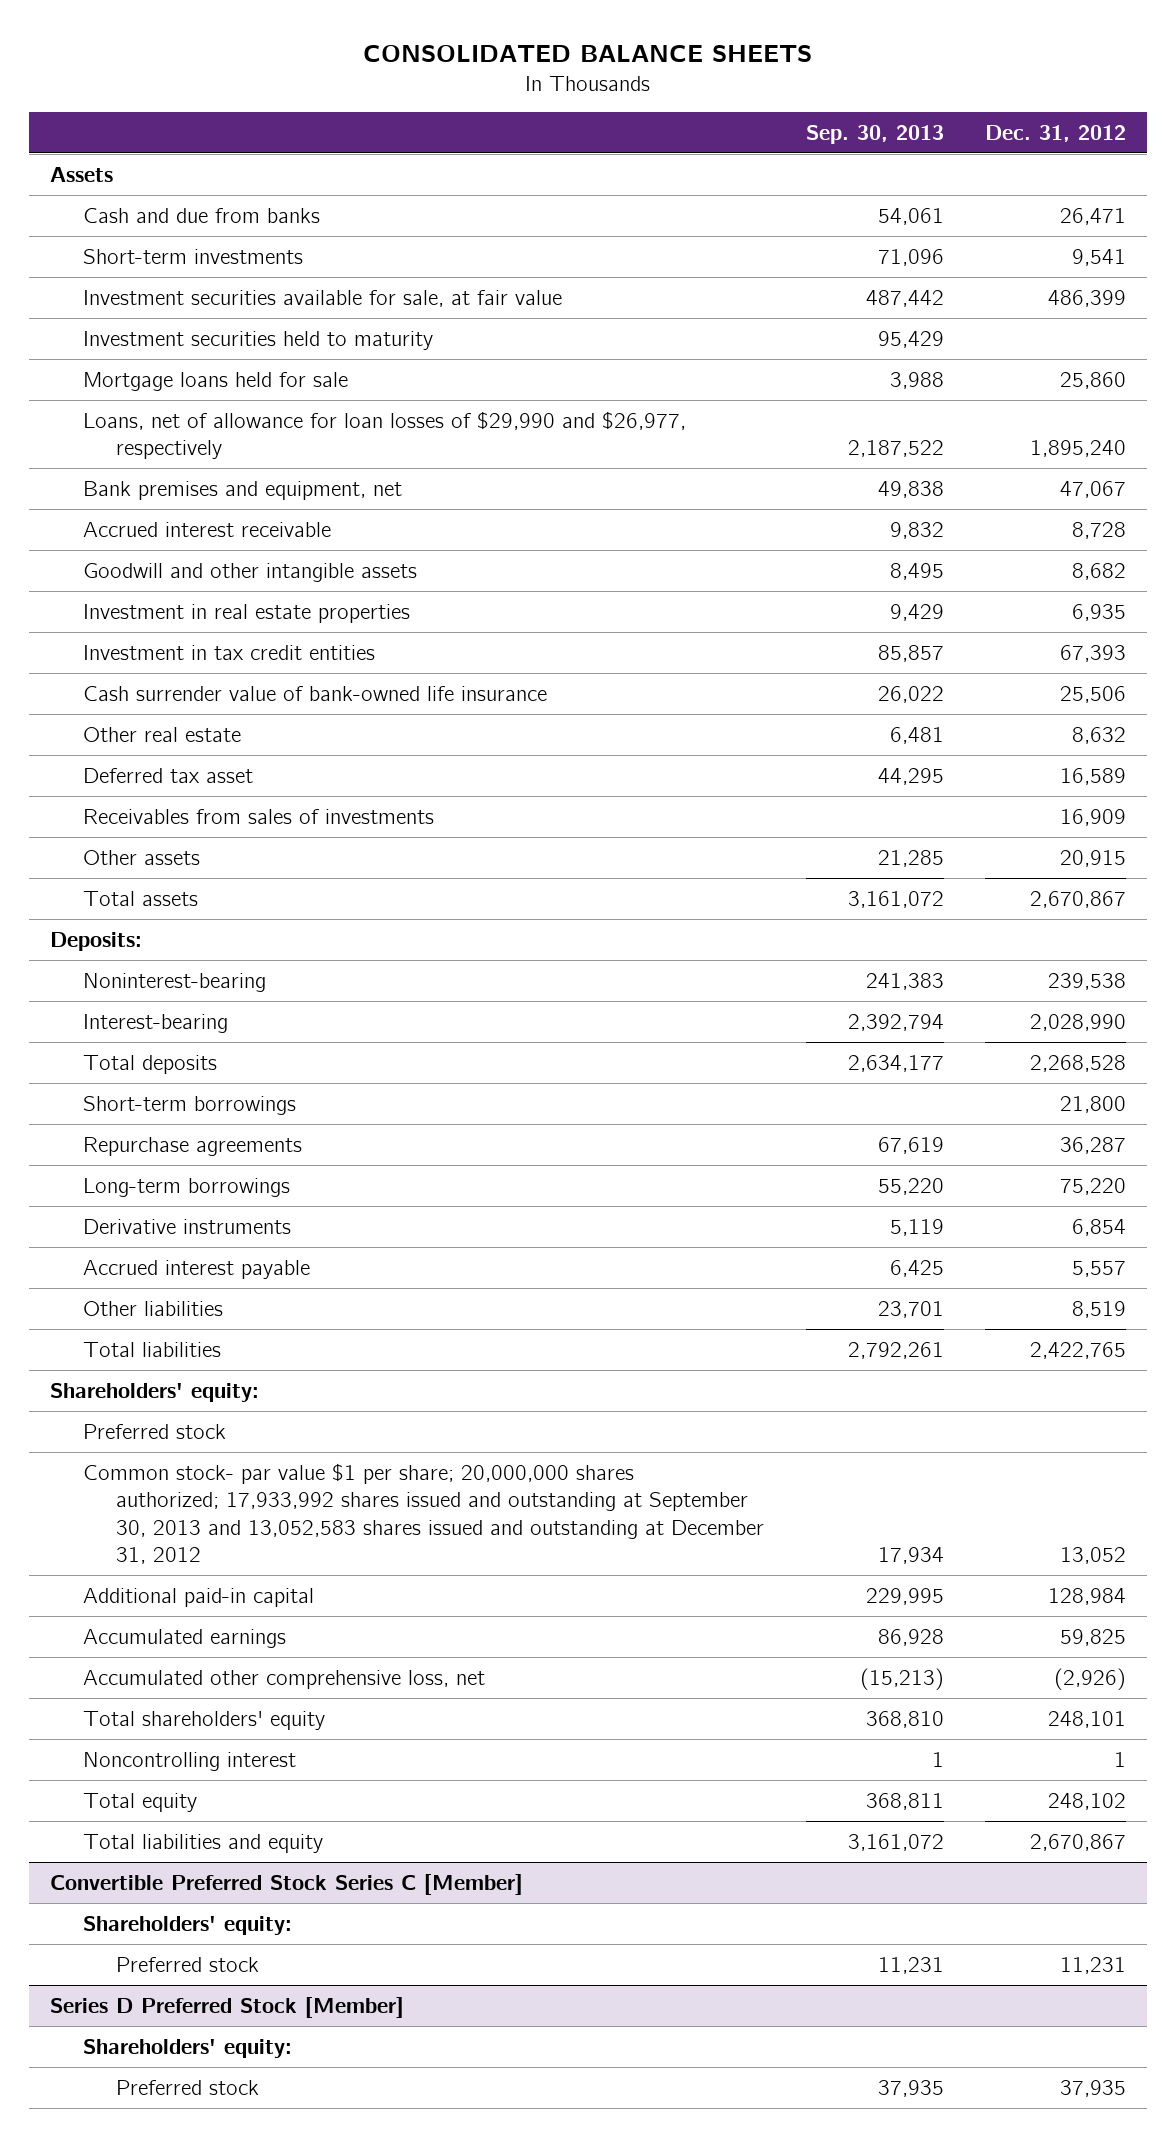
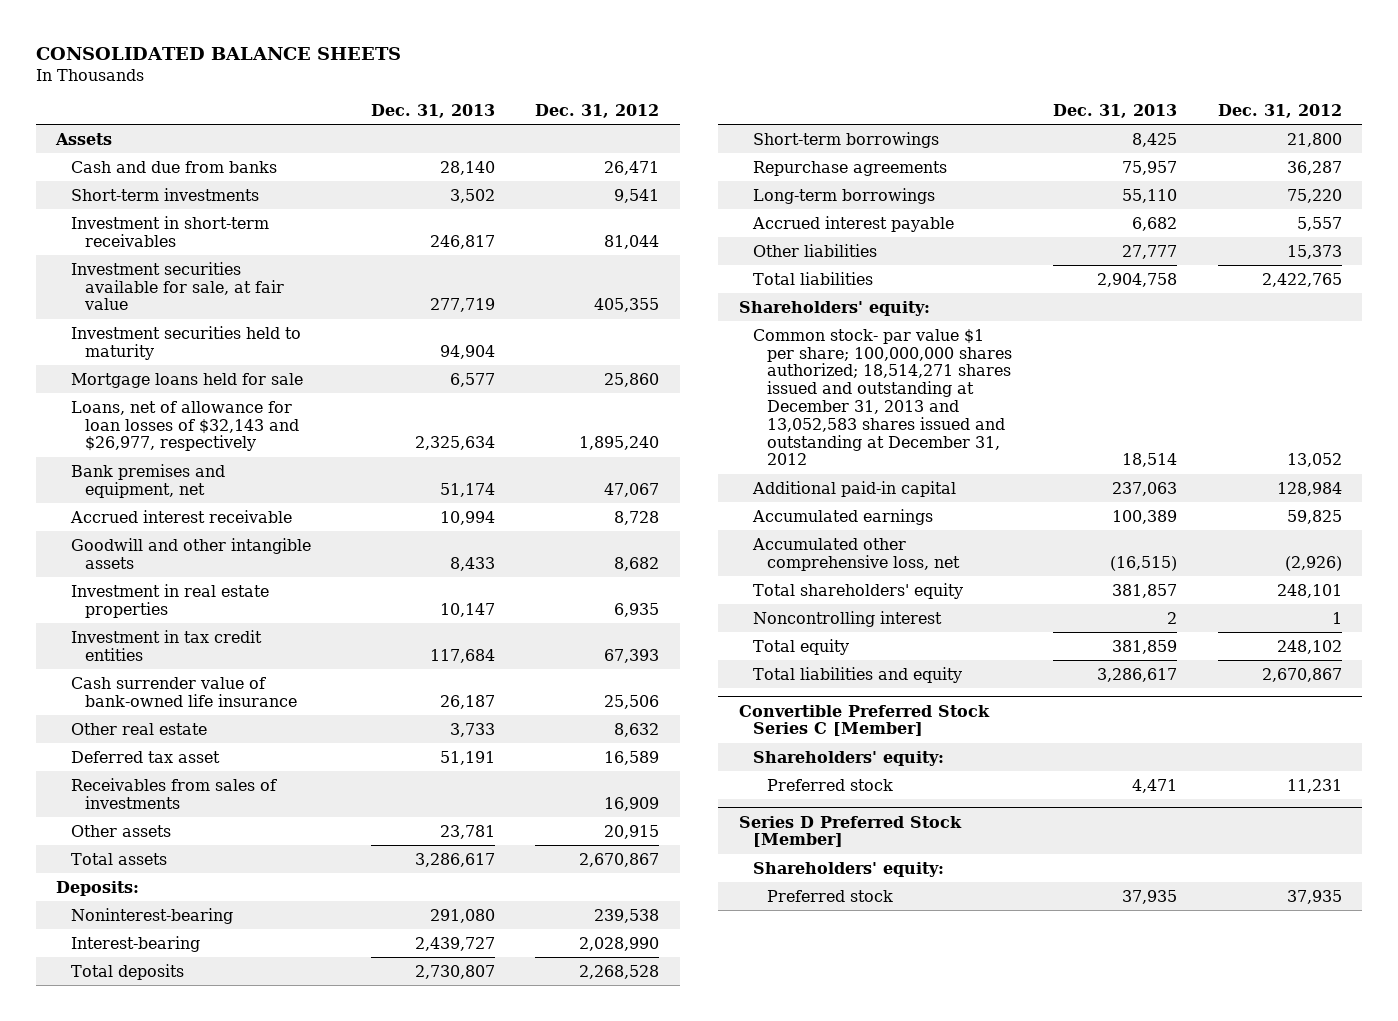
[805,124,944,144] Sep. 30, 2013 -> none
none -> [370,103,495,118] Dec. 31, 2013
none -> [70,215,269,247] Investment in short-term receivables
[1048,289,1127,307] 486,399 -> [594,298,660,313] 405,355
[83,410,687,460] Loans, net of allowance for loan losses of $29,990 and $26,977, respectively -> [70,400,300,452] Loans, net of allowance for loan losses of $32,143 and $26,977, respectively
[83,1218,292,1234] Derivative instruments -> none
[1072,1300,1127,1318] 8,519 -> [1286,244,1342,259] 15,373
[83,1423,227,1439] Preferred stock -> none
[83,1462,765,1565] Common stock- par value $1 per share; 20,000,000 shares authorized; 17,933,992 shares issued and outstanding at September 30, 2013 and 13,052,583 shares issued and outstanding at December 31, 2012 -> [752,328,1013,466] Common stock- par value $1 per share; 100,000,000 shares authorized; 18,514,271 shares issued and outstanding at December 31, 2013 and 13,052,583 shares issued and outstanding at December 31, 2012

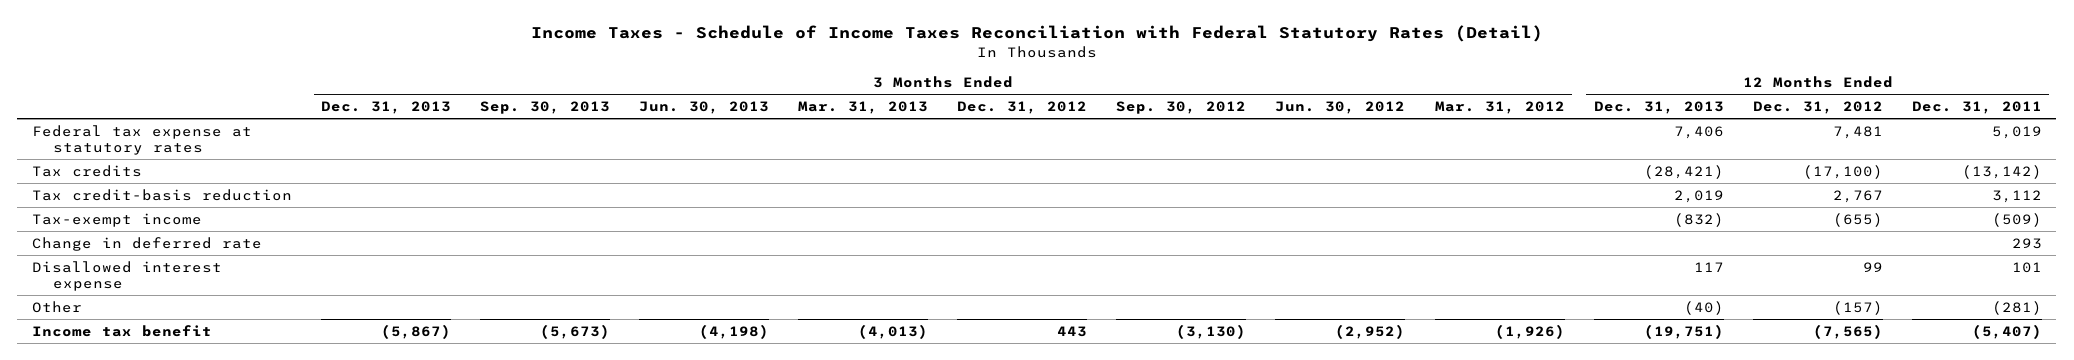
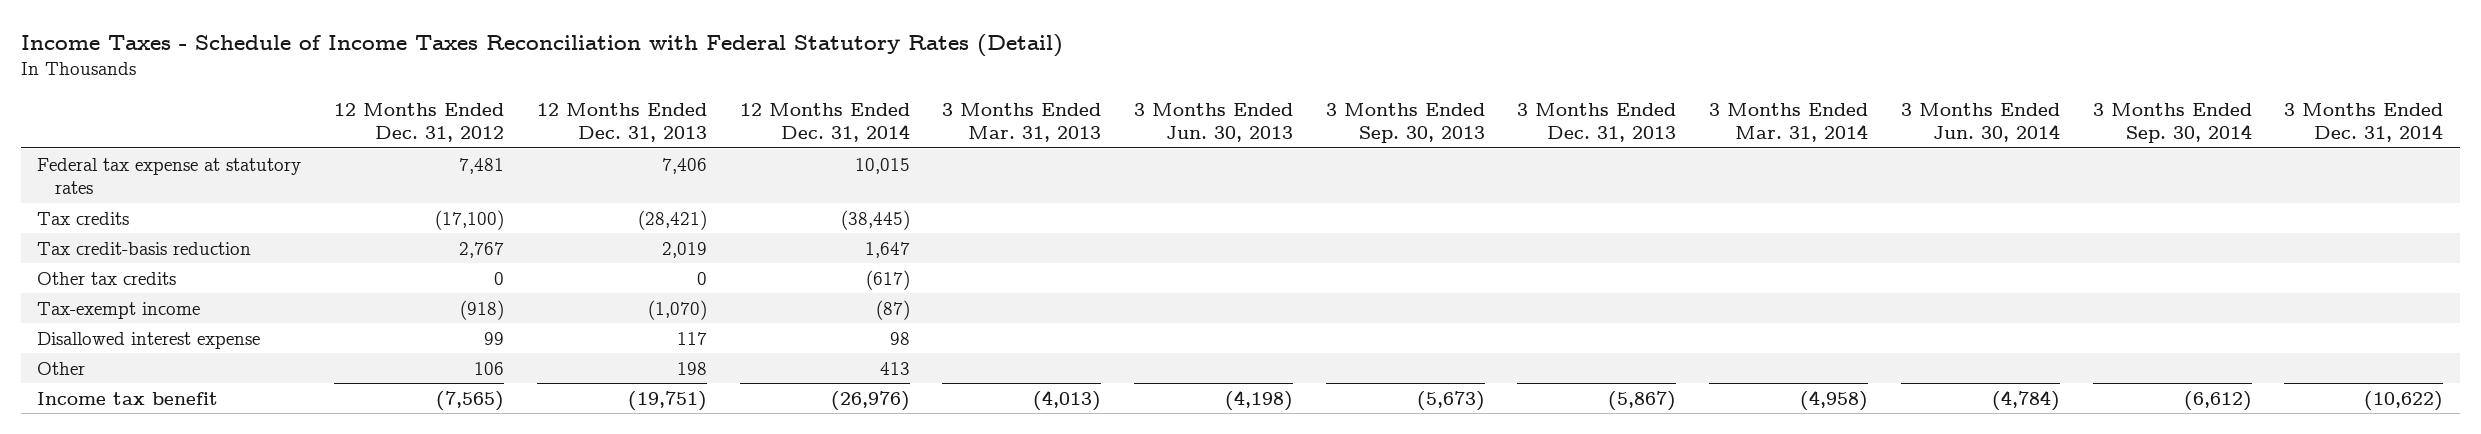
[957,101,1088,115] Dec. 31, 2012 -> none
[1116,101,1247,115] Sep. 30, 2012 -> none
[1275,101,1406,115] Jun. 30, 2012 -> none
[1434,101,1565,115] Mar. 31, 2012 -> none
[1911,101,2042,115] Dec. 31, 2011 -> none
none -> [739,102,910,143] 12 Months Ended Dec. 31, 2014
none -> [1709,102,1869,143] 3 Months Ended Mar. 31, 2014
none -> [1900,102,2060,143] 3 Months Ended Jun. 30, 2014
none -> [2092,102,2252,144] 3 Months Ended Sep. 30, 2014
none -> [2284,102,2444,143] 3 Months Ended Dec. 31, 2014
[31,236,262,251] Change in deferred rate -> none
none -> [37,271,177,285] Other tax credits
[1673,212,1724,227] (832) -> [647,299,707,320] (1,070)
[1832,212,1883,227] (655) -> [460,299,505,320] (918)
[1683,300,1724,315] (40) -> [676,361,707,375] 198
[1832,300,1883,315] (157) -> [474,361,505,375] 106

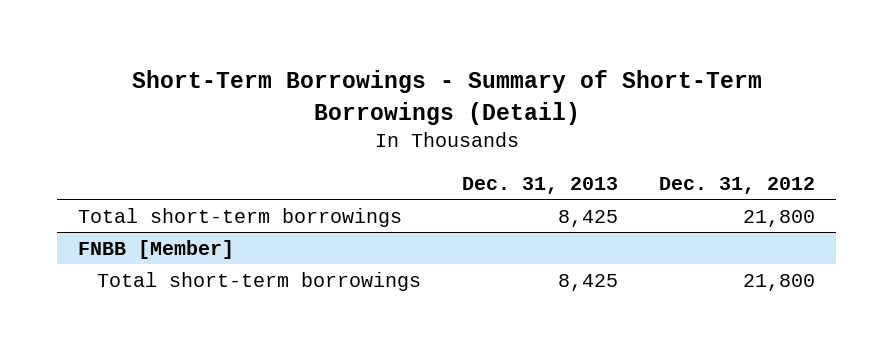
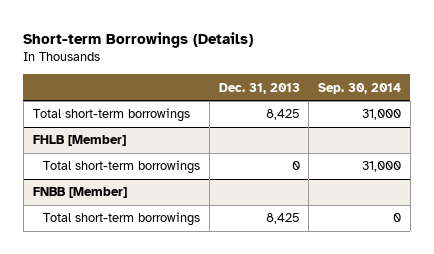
[131,70,762,125] Short-Term Borrowings - Summary of Short-Term Borrowings (Detail) -> [23,31,254,48] Short-term Borrowings (Details)
[659,176,816,194] Dec. 31, 2012 -> none
none -> [318,82,402,94] Sep. 30, 2014
none -> [32,135,126,147] FHLB [Member]
none -> [43,160,201,175] Total short-term borrowings

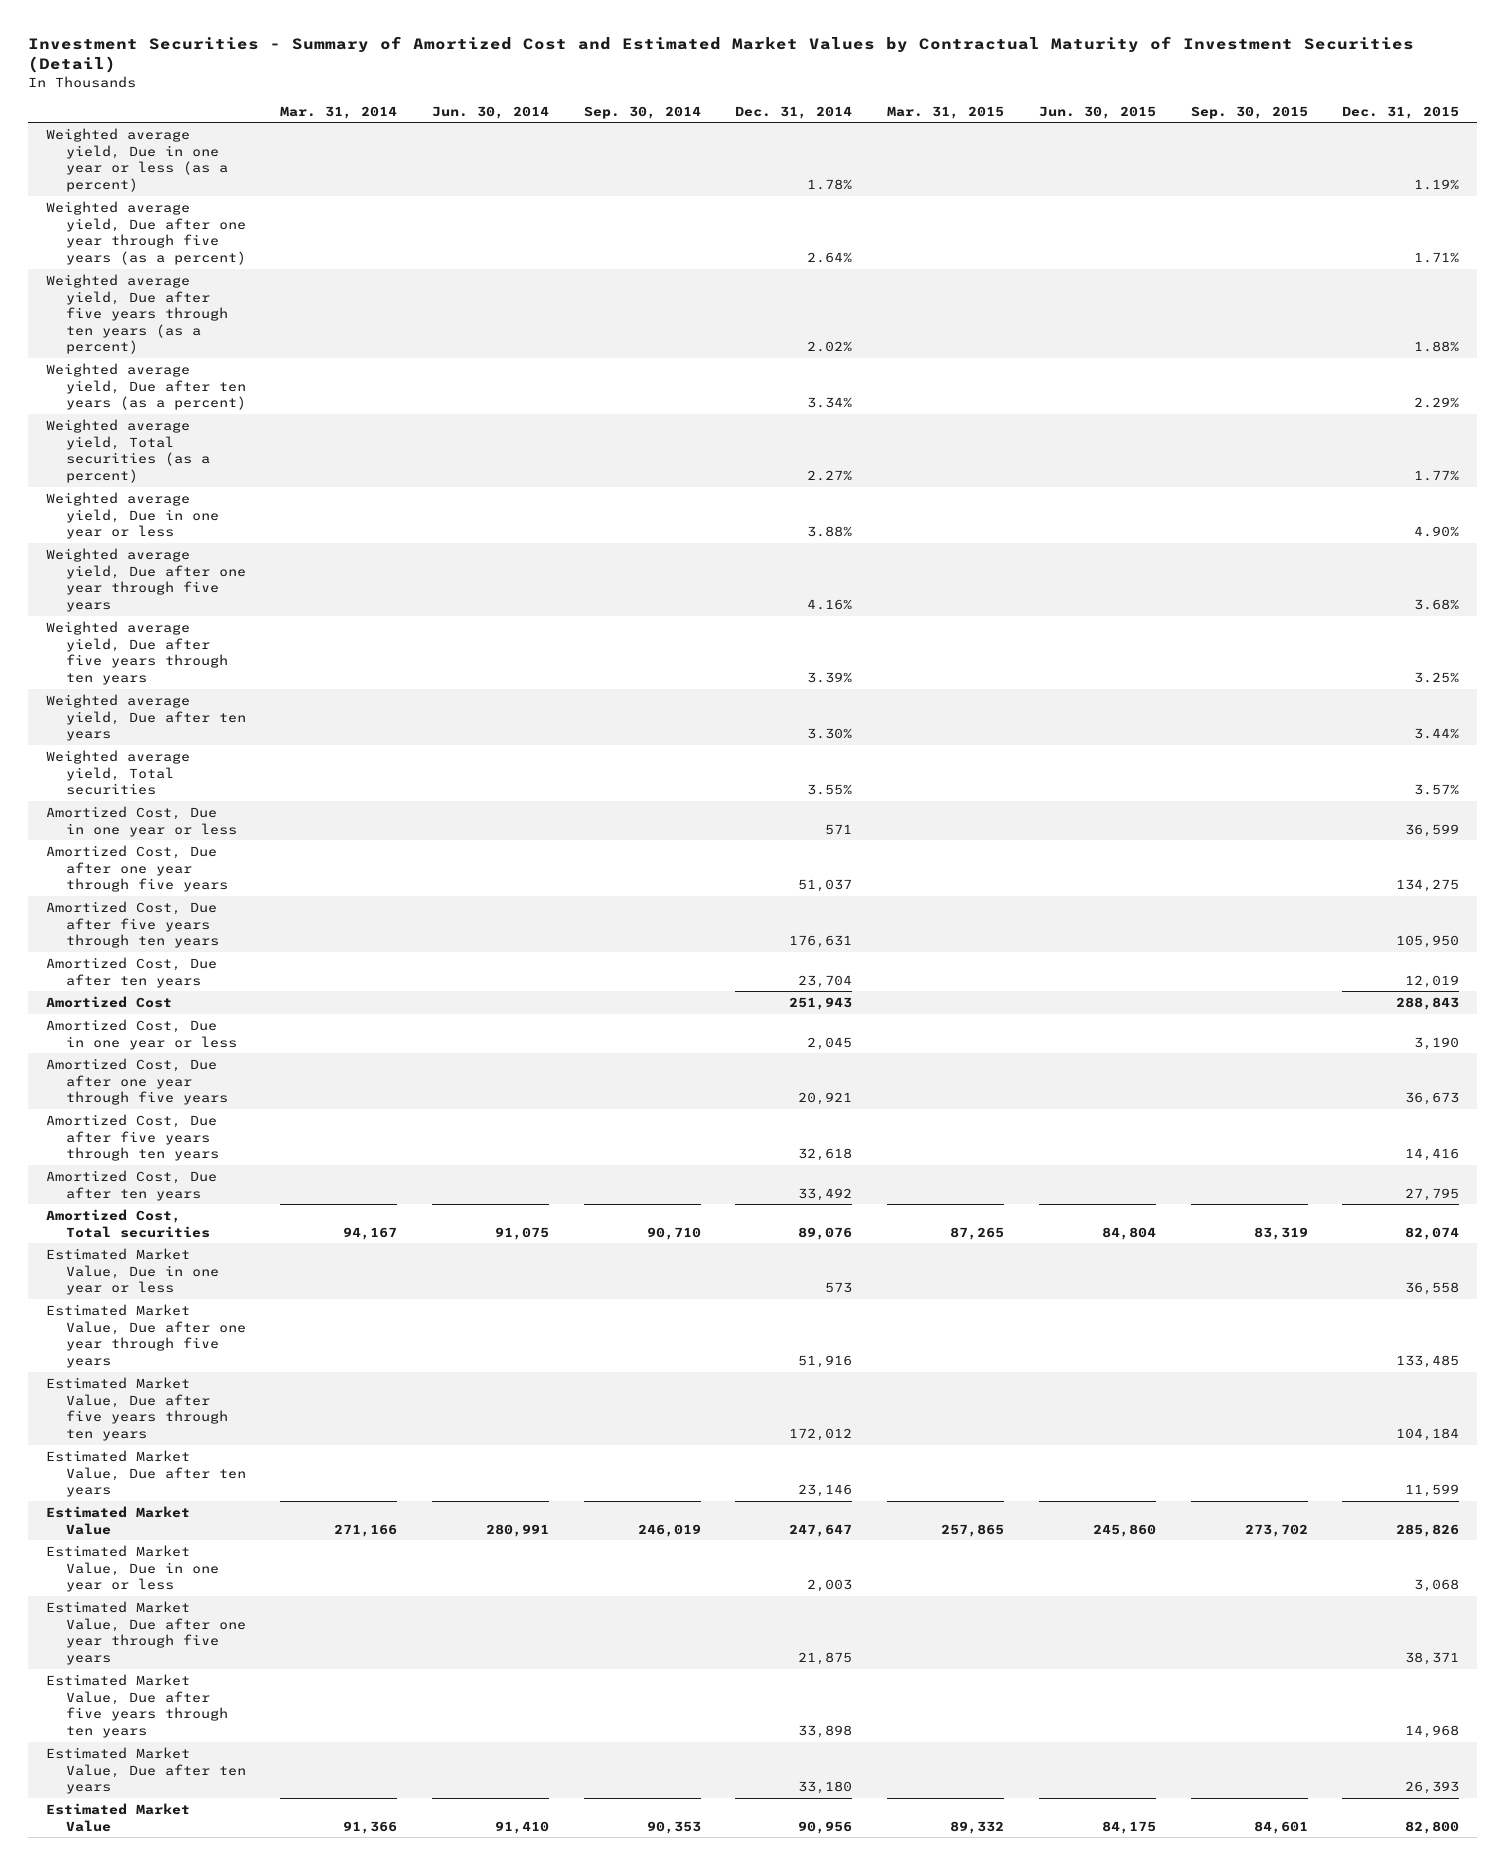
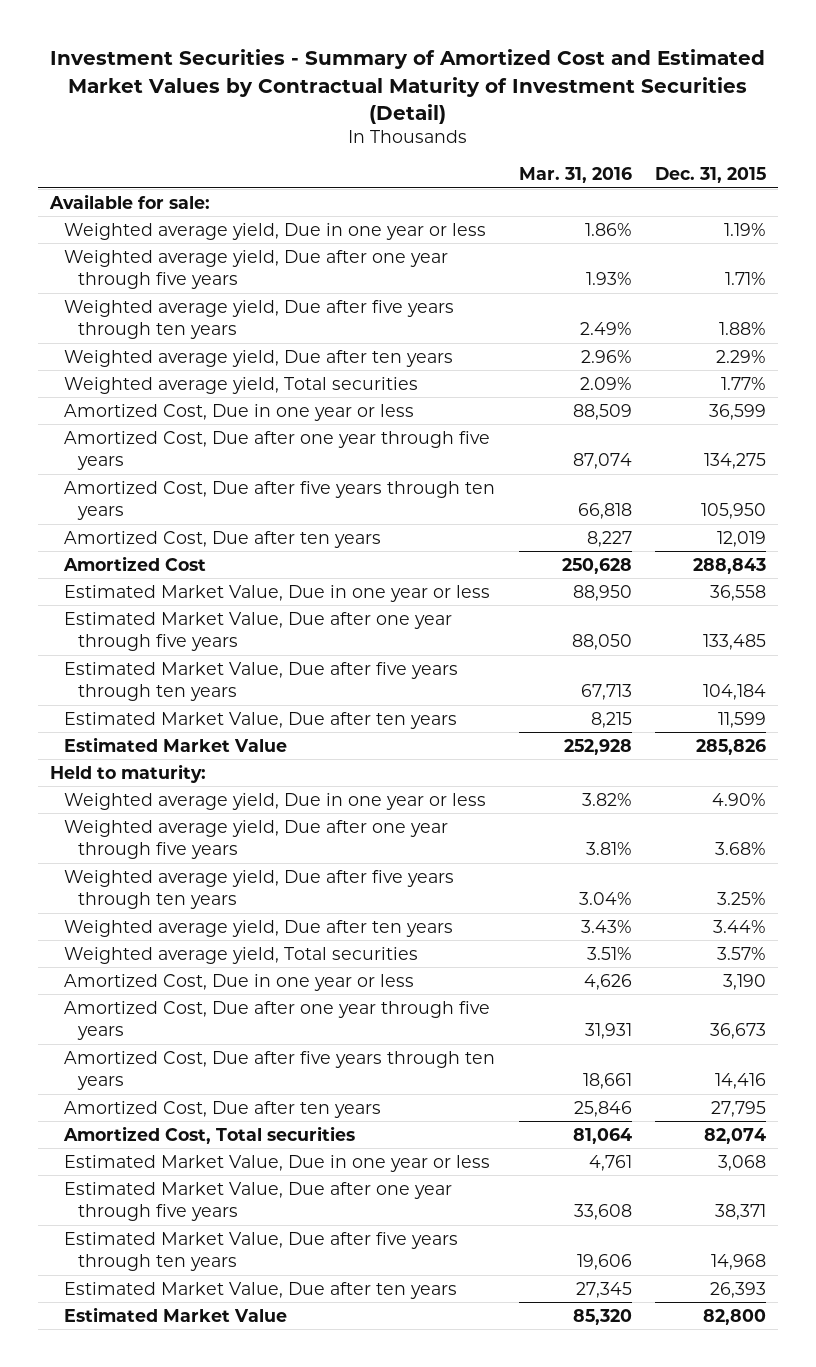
[280,105,398,119] Mar. 31, 2014 -> none
[432,105,550,119] Jun. 30, 2014 -> none
[583,105,701,119] Sep. 30, 2014 -> none
[735,105,853,119] Dec. 31, 2014 -> none
[887,105,1005,119] Mar. 31, 2015 -> none
[1038,105,1156,119] Jun. 30, 2015 -> none
[1190,105,1308,119] Sep. 30, 2015 -> none
none -> [518,167,632,184] Mar. 31, 2016
none -> [49,193,211,209] Available for sale:
[45,127,228,192] Weighted average yield, Due in one year or less (as a percent) -> [64,222,487,240] Weighted average yield, Due in one year or less
[45,200,246,265] Weighted average yield, Due after one year through five years (as a percent) -> [64,249,449,290] Weighted average yield, Due after one year through five years
[45,273,228,355] Weighted average yield, Due after five years through ten years (as a percent) -> [64,299,455,340] Weighted average yield, Due after five years through ten years
[45,362,246,411] Weighted average yield, Due after ten years (as a percent) -> [64,349,454,367] Weighted average yield, Due after ten years
[45,418,210,483] Weighted average yield, Total securities (as a percent) -> [64,376,419,394] Weighted average yield, Total securities
none -> [50,763,207,783] Held to maturity:
[45,491,219,540] Weighted average yield, Due in one year or less -> [64,792,487,810] Weighted average yield, Due in one year or less
[45,547,246,612] Weighted average yield, Due after one year through five years -> [64,819,449,860] Weighted average yield, Due after one year through five years
[45,620,228,685] Weighted average yield, Due after five years through ten years -> [64,869,455,910] Weighted average yield, Due after five years through ten years
[45,693,246,742] Weighted average yield, Due after ten years -> [64,919,454,937] Weighted average yield, Due after ten years
[45,749,190,796] Weighted average yield, Total securities -> [64,946,419,964] Weighted average yield, Total securities
[45,1018,237,1050] Amortized Cost, Due in one year or less -> [64,973,415,991] Amortized Cost, Due in one year or less
[45,1057,228,1106] Amortized Cost, Due after one year through five years -> [64,1000,491,1041] Amortized Cost, Due after one year through five years
[45,1113,219,1162] Amortized Cost, Due after five years through ten years -> [64,1050,496,1091] Amortized Cost, Due after five years through ten years
[45,1169,217,1201] Amortized Cost, Due after ten years -> [64,1100,382,1118] Amortized Cost, Due after ten years
[45,1208,210,1238] Amortized Cost, Total securities -> [63,1125,356,1144] Amortized Cost, Total securities

